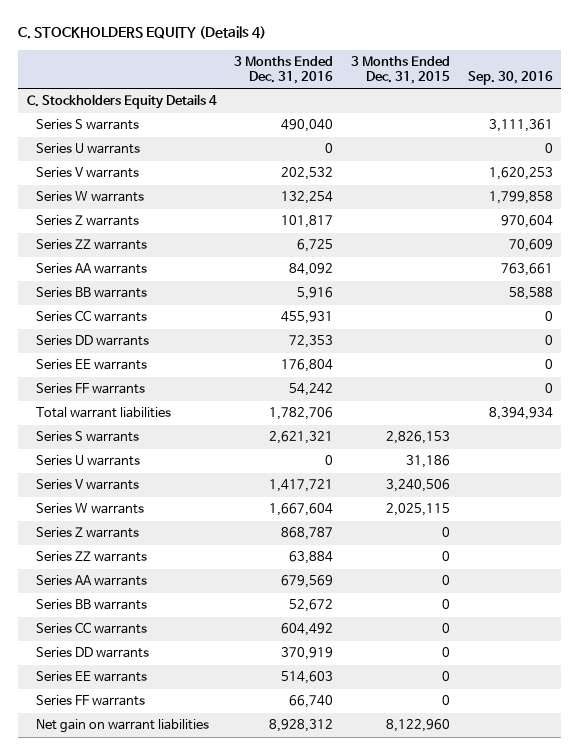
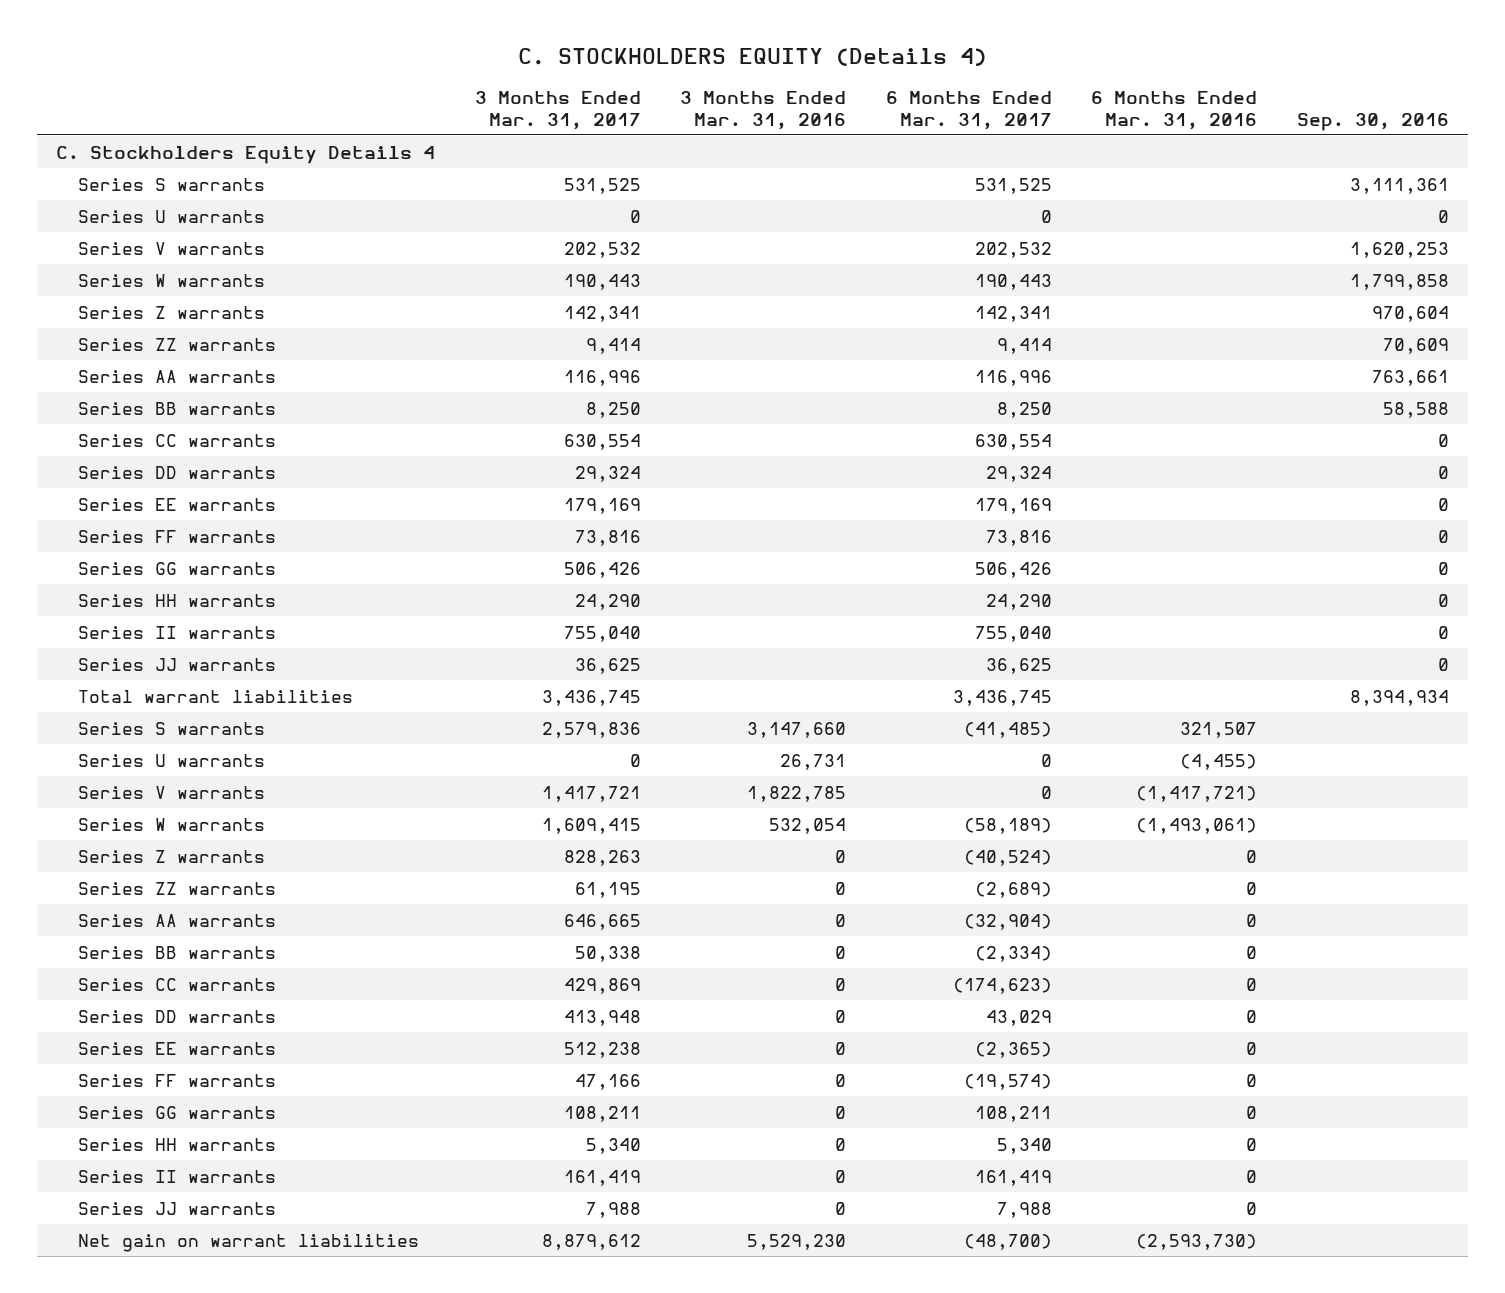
[234,55,334,85] 3 Months Ended Dec. 31, 2016 -> none
[350,55,450,85] 3 Months Ended Dec. 31, 2015 -> none
none -> [474,91,641,130] 3 Months Ended Mar. 31, 2017
none -> [680,91,847,130] 3 Months Ended Mar. 31, 2016
none -> [885,91,1052,130] 6 Months Ended Mar. 31, 2017
none -> [1091,91,1258,130] 6 Months Ended Mar. 31, 2016
none -> [78,561,277,575] Series GG warrants
none -> [78,593,277,607] Series HH warrants
none -> [78,625,277,639] Series II warrants
none -> [78,657,277,671] Series JJ warrants
none -> [78,1105,277,1119] Series GG warrants
none -> [78,1137,277,1151] Series HH warrants
none -> [78,1169,277,1183] Series II warrants
none -> [78,1201,277,1215] Series JJ warrants

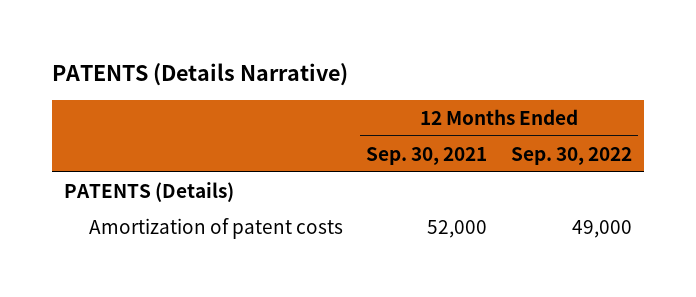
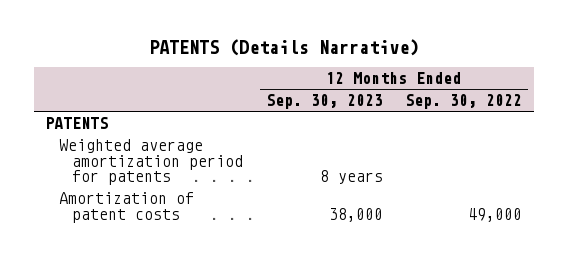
[366,146,488,165] Sep. 30, 2021 -> none
none -> [265,94,383,110] Sep. 30, 2023
[64,181,235,202] PATENTS (Details) -> [45,116,109,129] PATENTS
none -> [58,138,244,186] Weighted average amortization period for patents

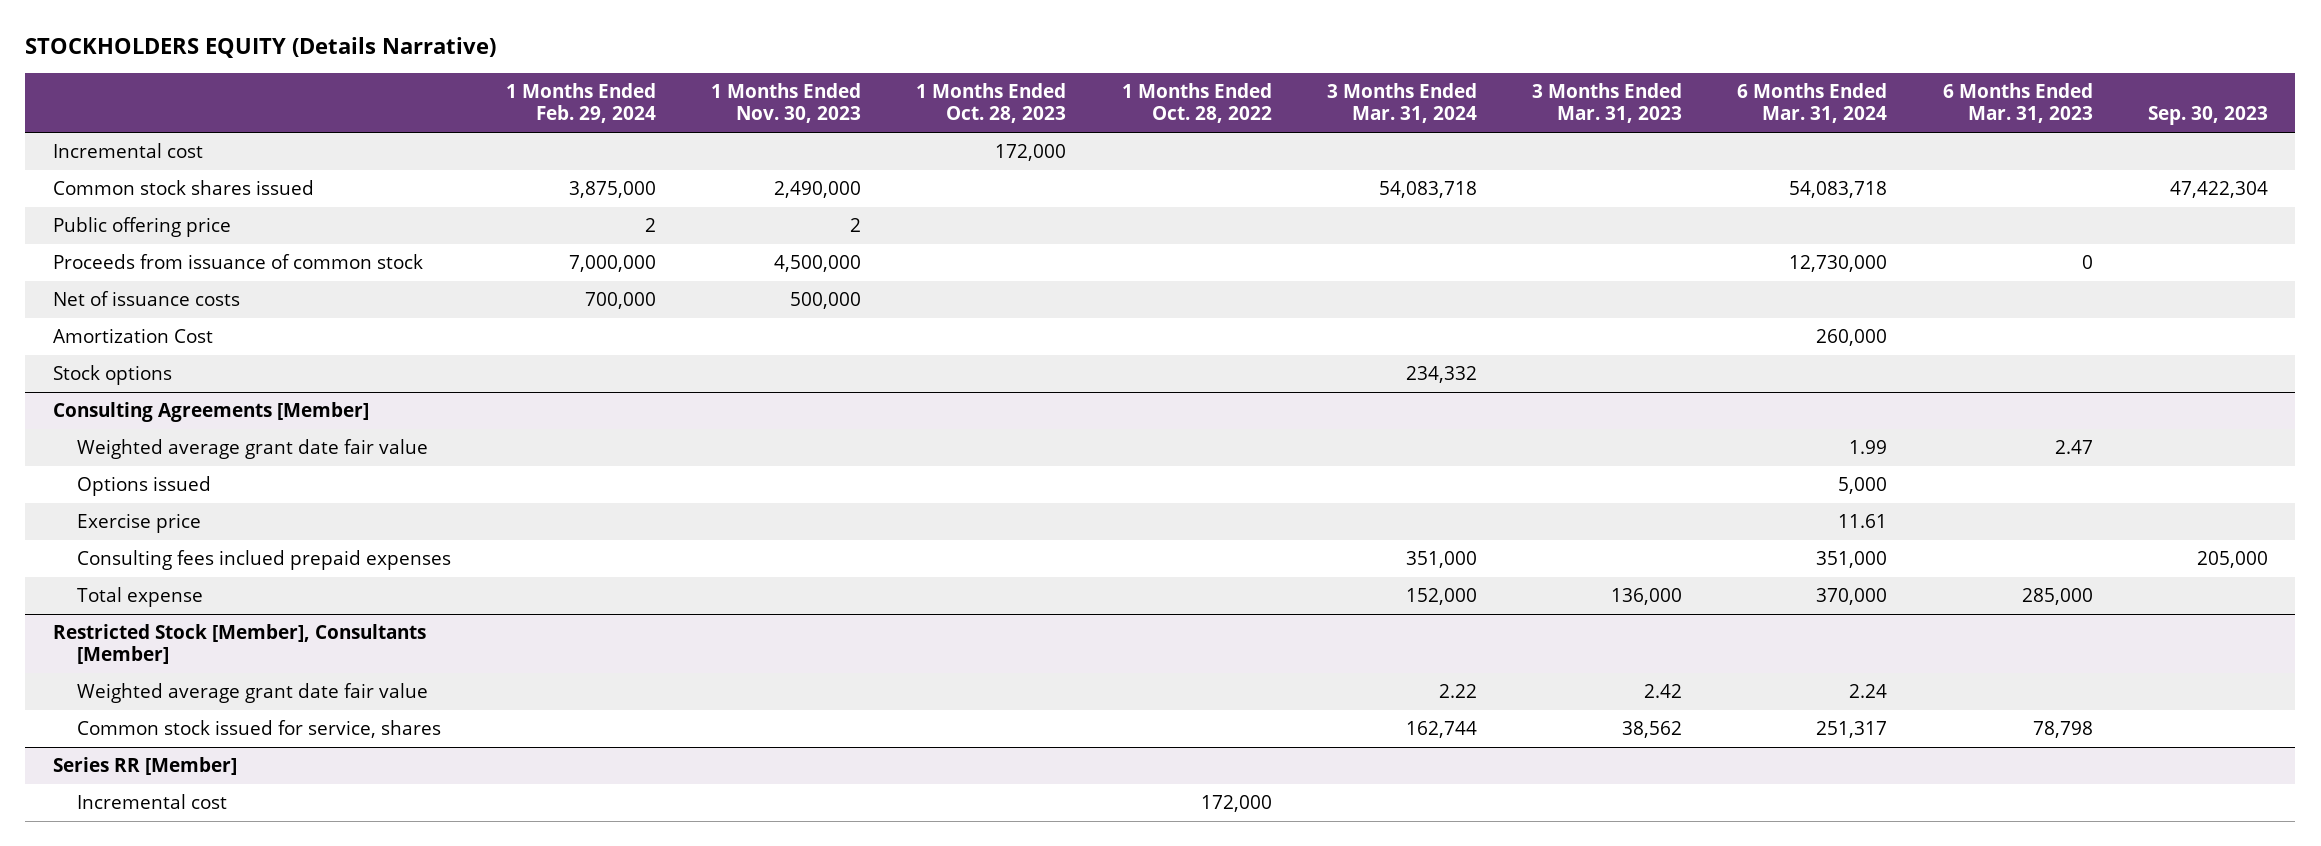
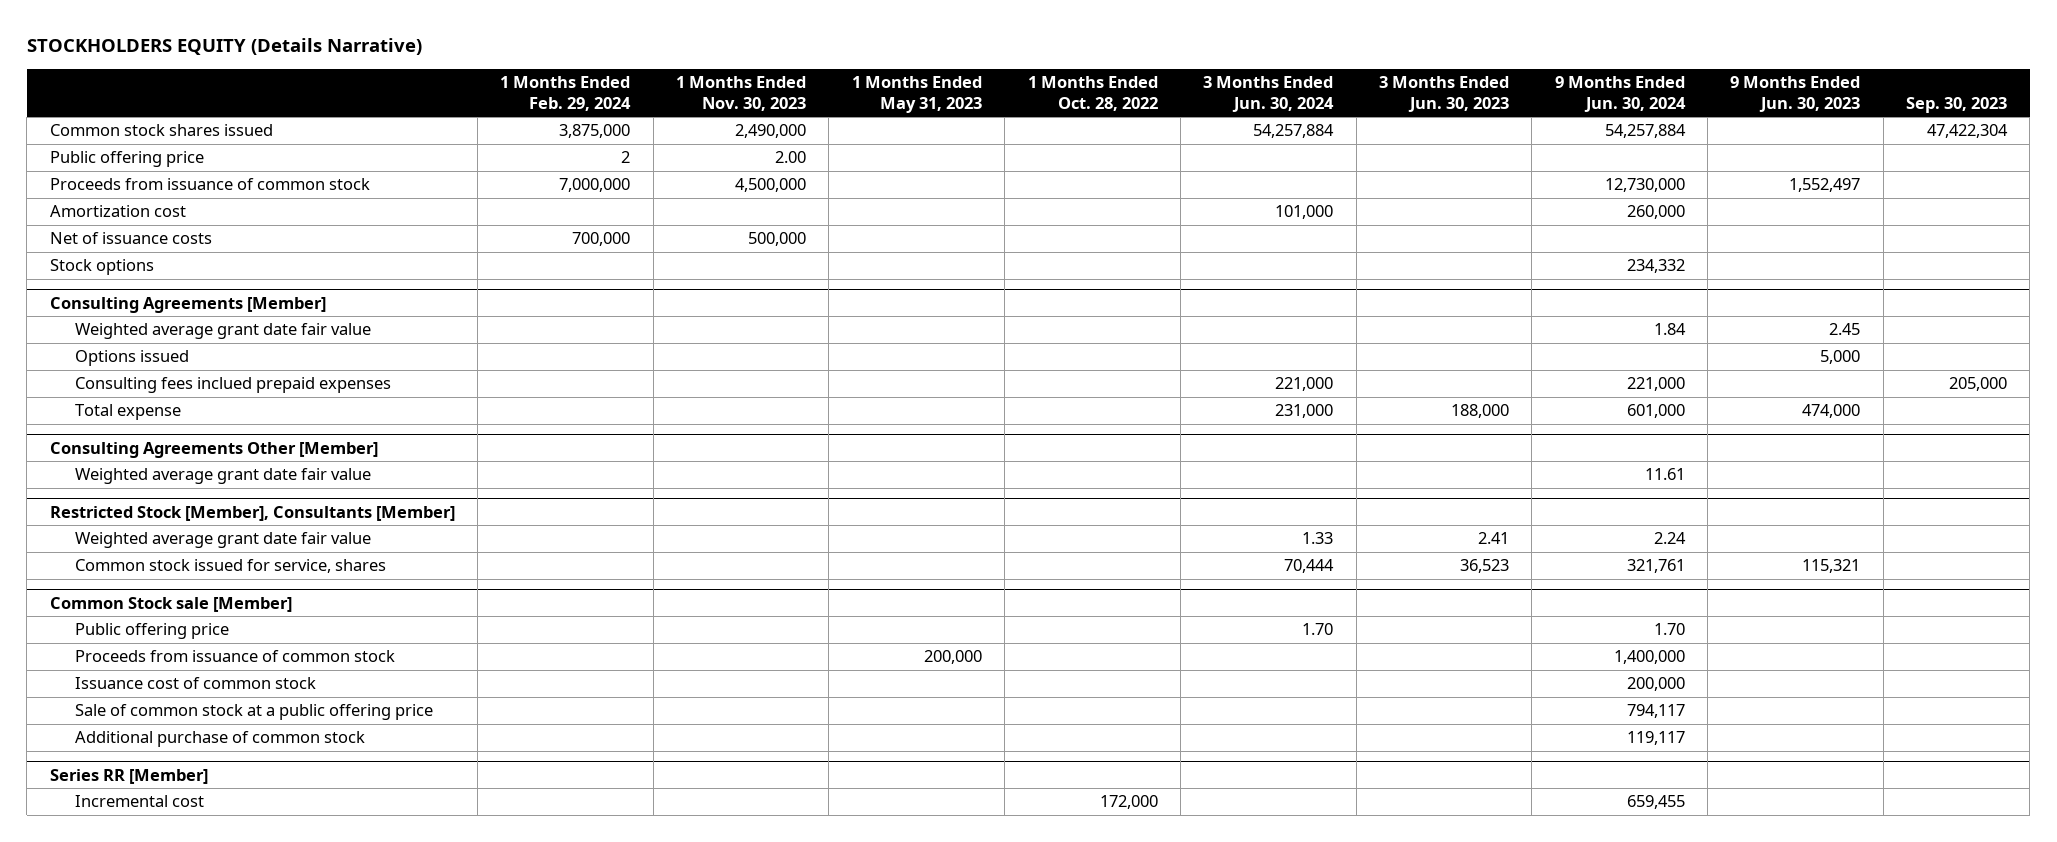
[916,83,1067,124] 1 Months Ended Oct. 28, 2023 -> none
[1326,83,1477,124] 3 Months Ended Mar. 31, 2024 -> none
[1532,83,1683,124] 3 Months Ended Mar. 31, 2023 -> none
[1737,83,1888,124] 6 Months Ended Mar. 31, 2024 -> none
[1942,83,2093,124] 6 Months Ended Mar. 31, 2023 -> none
none -> [851,75,982,113] 1 Months Ended May 31, 2023
none -> [1203,75,1335,112] 3 Months Ended Jun. 30, 2024
none -> [1378,75,1509,112] 3 Months Ended Jun. 30, 2023
none -> [1554,75,1686,112] 9 Months Ended Jun. 30, 2024
none -> [1730,75,1861,112] 9 Months Ended Jun. 30, 2023
[52,143,203,159] Incremental cost -> none
[850,218,862,233] 2 -> [775,151,807,164] 2.00
none -> [49,205,186,218] Amortization cost
[52,328,213,344] Amortization Cost -> none
[76,513,201,534] Exercise price -> none
none -> [49,441,378,458] Consulting Agreements Other [Member]
none -> [75,468,372,485] Weighted average grant date fair value
none -> [49,596,292,612] Common Stock sale [Member]
none -> [75,623,230,640] Public offering price
none -> [75,650,396,663] Proceeds from issuance of common stock
none -> [75,677,317,690] Issuance cost of common stock
none -> [75,704,434,721] Sale of common stock at a public offering price
none -> [75,731,366,748] Additional purchase of common stock

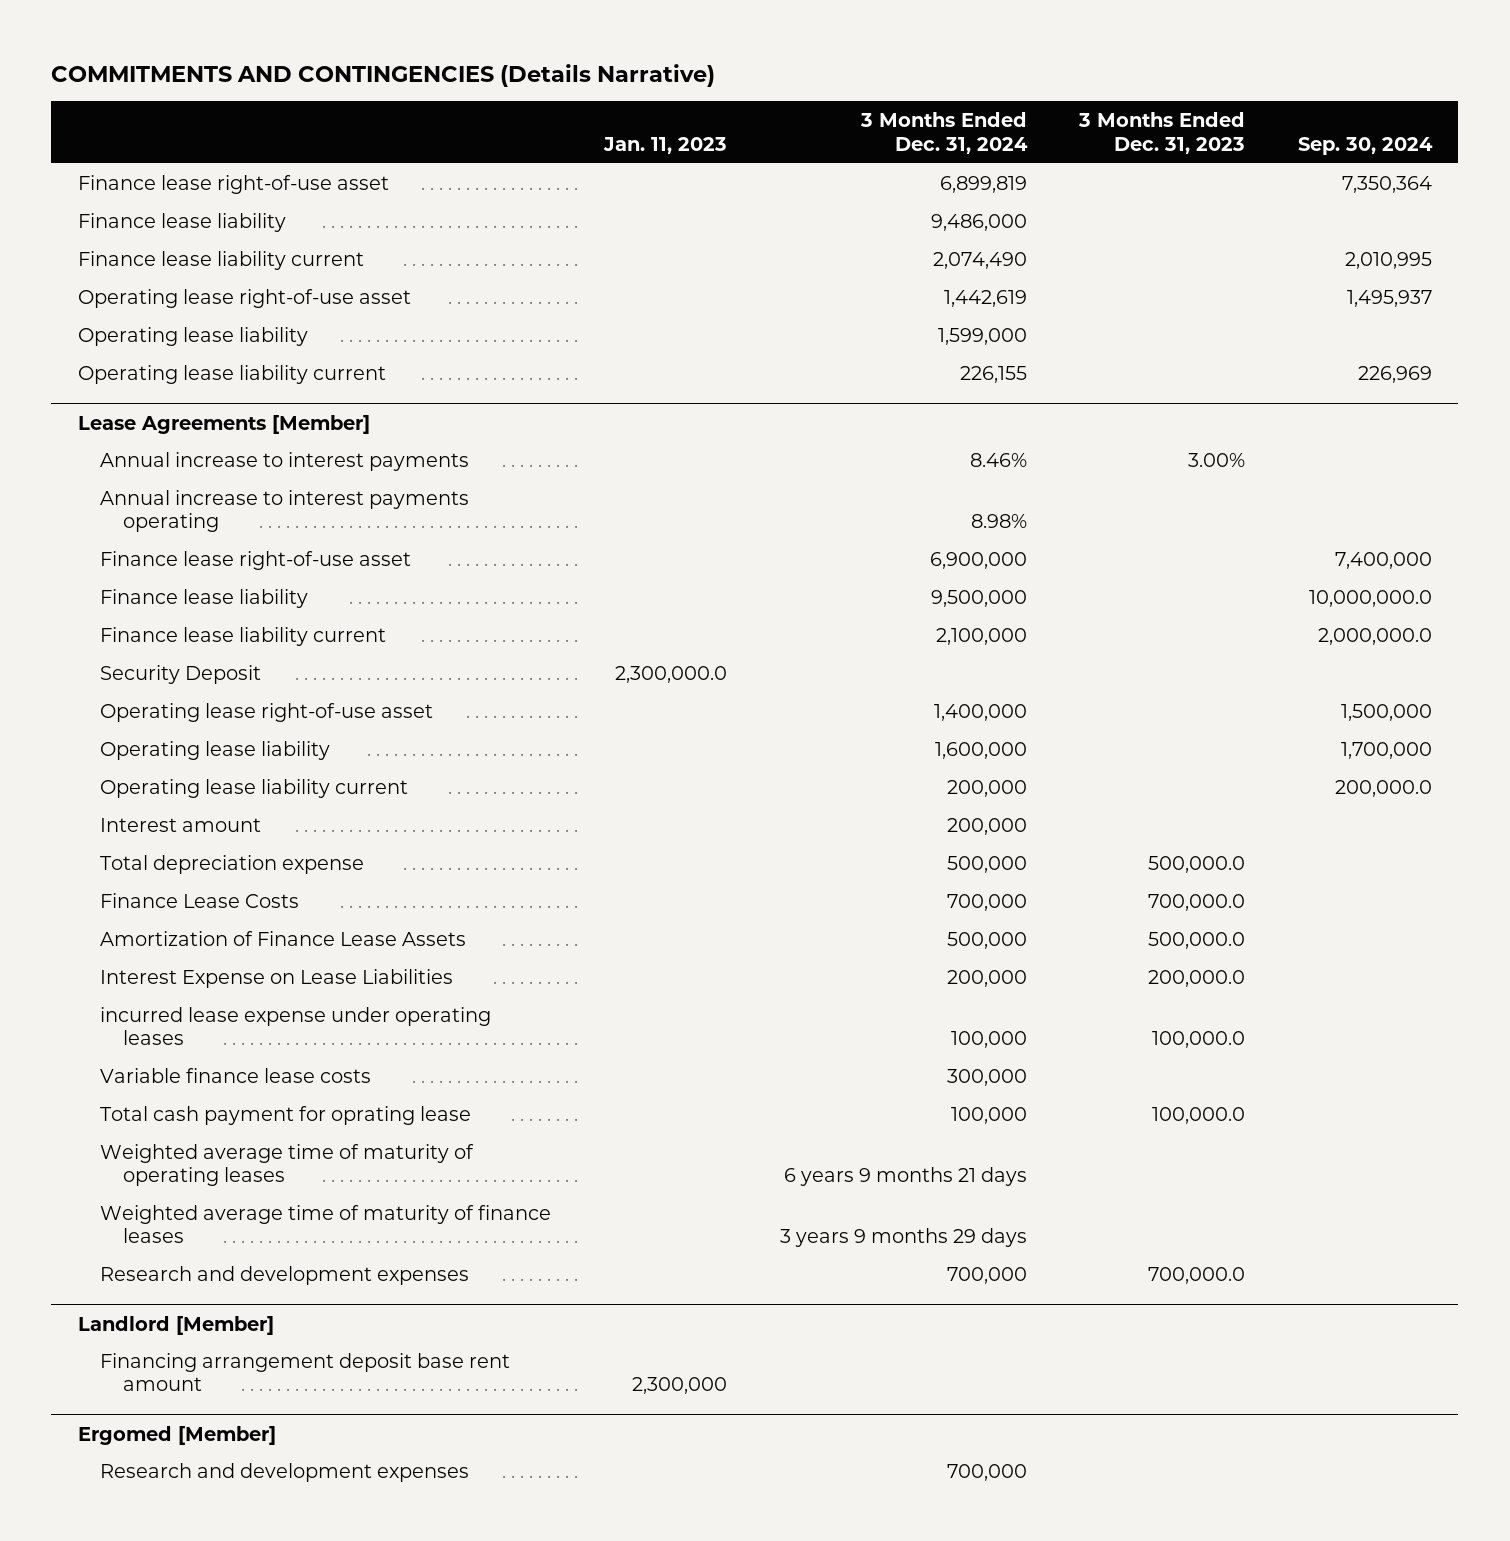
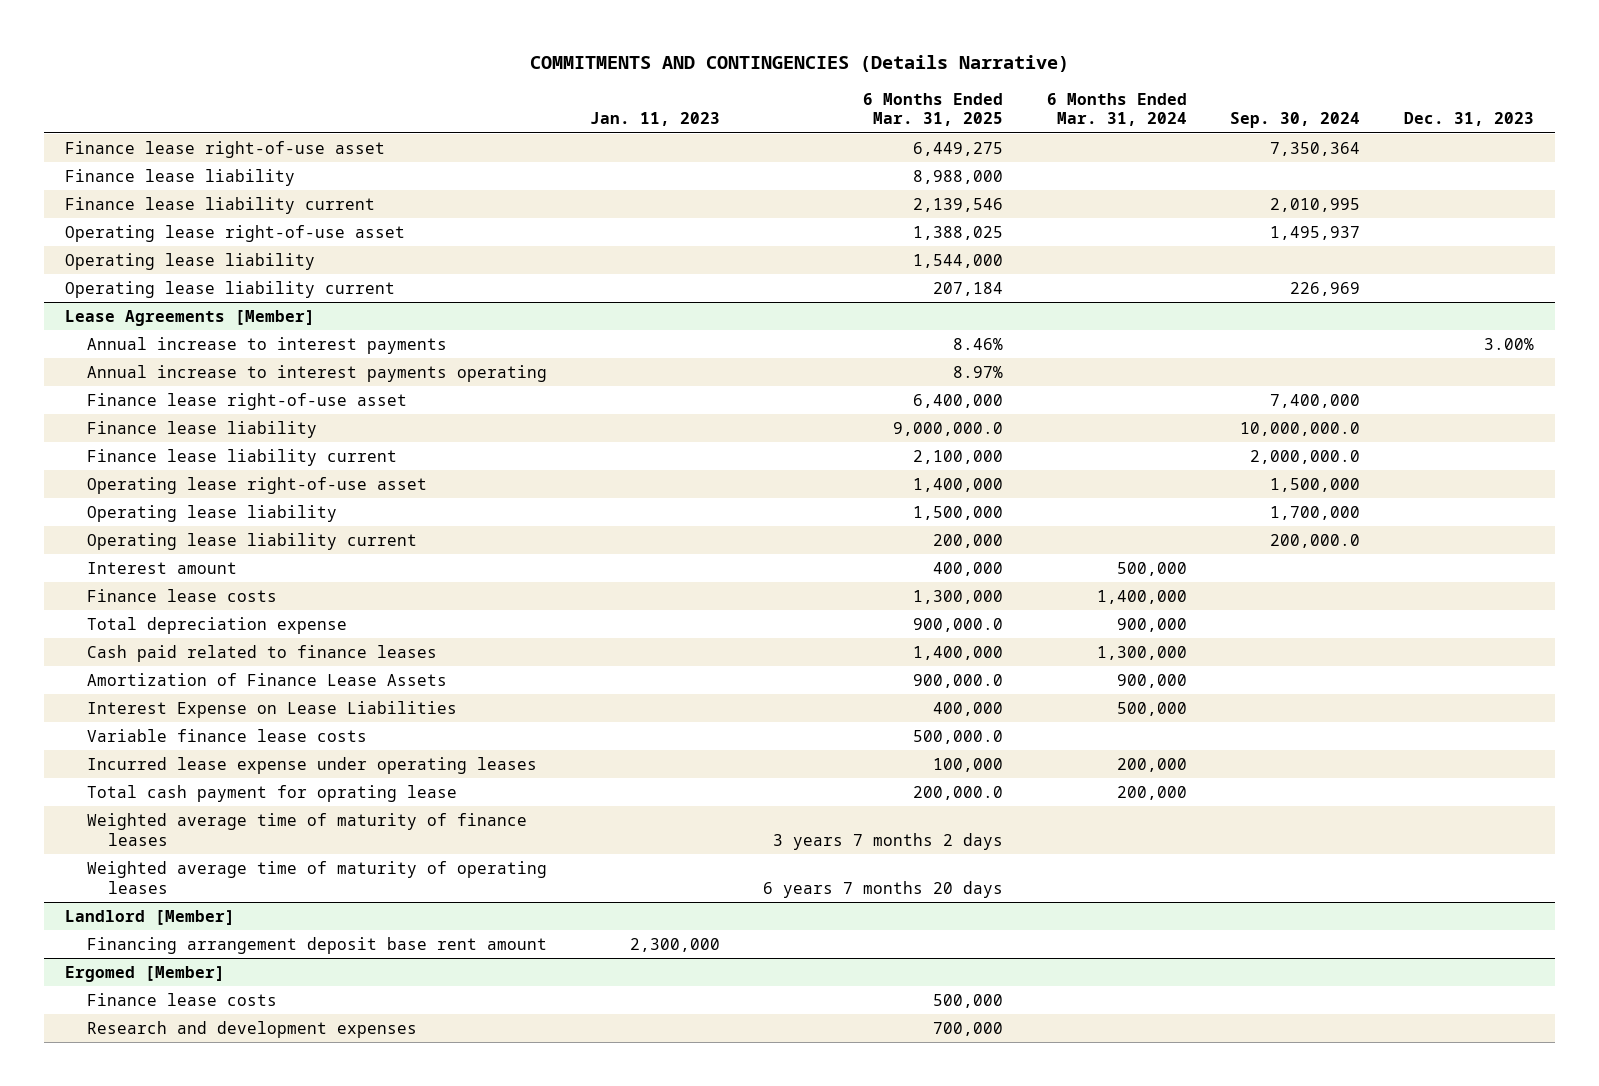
[859,112,1028,154] 3 Months Ended Dec. 31, 2024 -> none
[1078,112,1246,154] 3 Months Ended Dec. 31, 2023 -> none
none -> [863,92,1004,127] 6 Months Ended Mar. 31, 2025
none -> [1046,92,1187,127] 6 Months Ended Mar. 31, 2024
none -> [1403,112,1534,127] Dec. 31, 2023
[100,664,262,684] Security Deposit -> none
none -> [86,588,277,602] Finance lease costs
[100,892,300,908] Finance Lease Costs -> [86,644,437,662] Cash paid related to finance leases
[100,1006,492,1046] incurred lease expense under operating leases -> none
none -> [86,756,537,774] Incurred lease expense under operating leases
[100,1265,470,1285] Research and development expenses -> none
[100,1143,475,1187] Weighted average time of maturity of operating leases -> [86,860,547,894] Weighted average time of maturity of operating leases
none -> [86,992,277,1006] Finance lease costs

